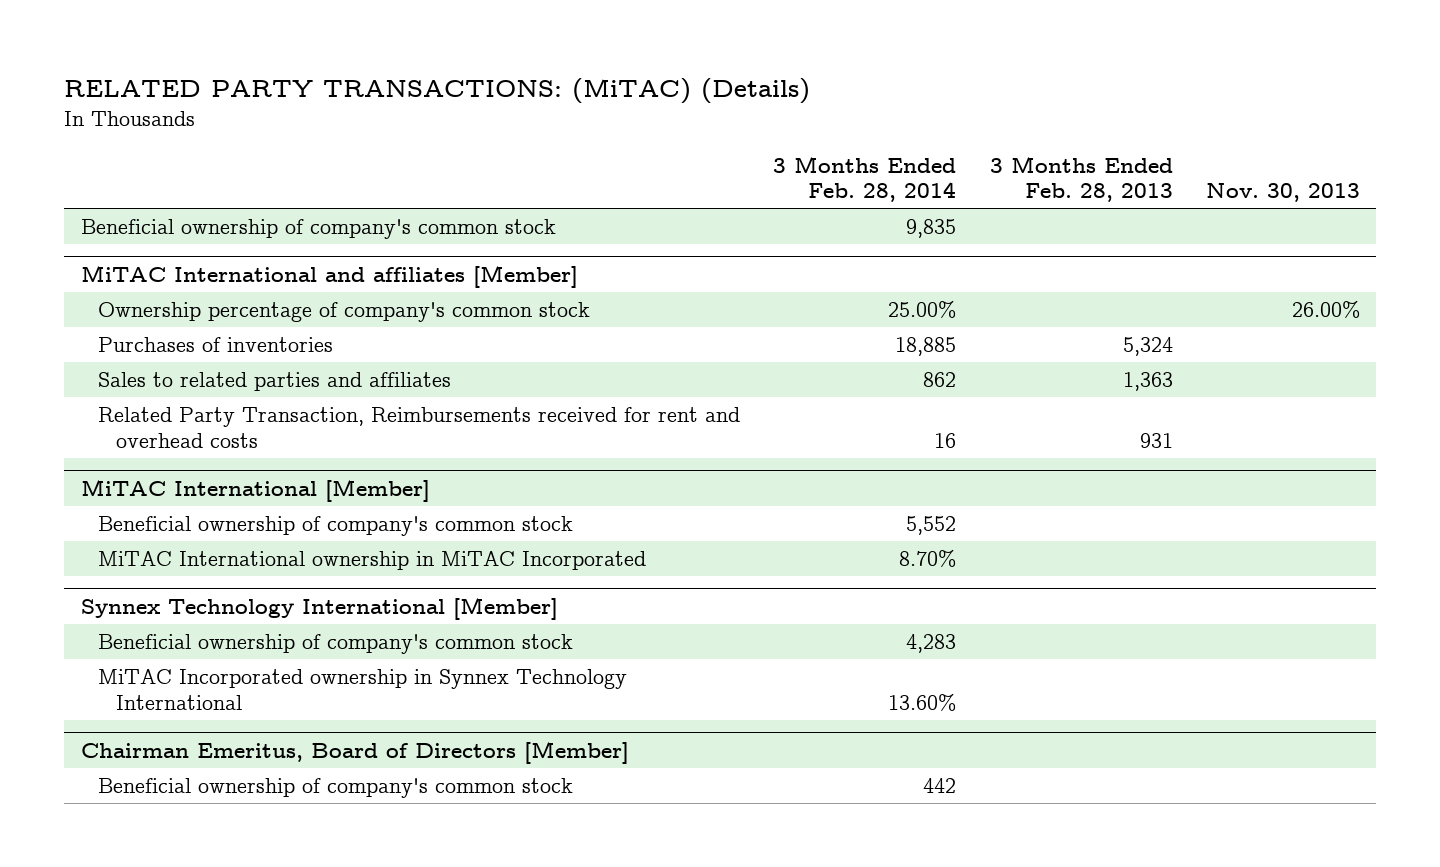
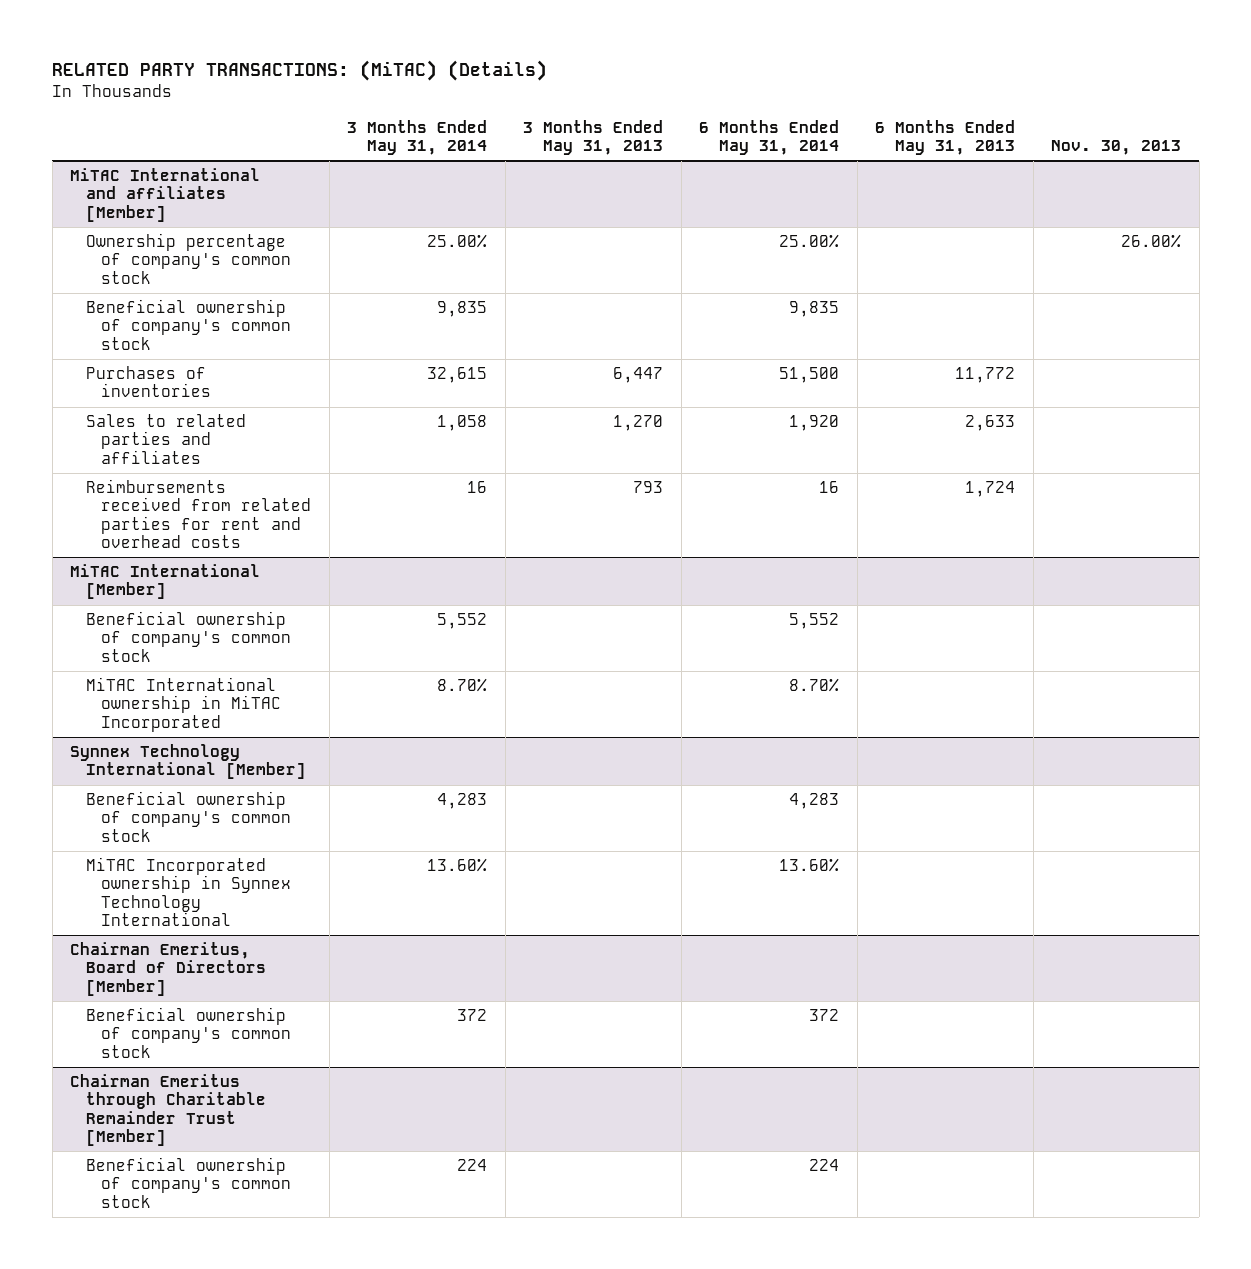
[773,155,957,203] 3 Months Ended Feb. 28, 2014 -> none
[989,155,1173,203] 3 Months Ended Feb. 28, 2013 -> none
none -> [347,119,488,155] 3 Months Ended May 31, 2014
none -> [523,119,664,155] 3 Months Ended May 31, 2013
none -> [699,119,840,155] 6 Months Ended May 31, 2014
none -> [875,119,1016,155] 6 Months Ended May 31, 2013
[80,219,556,240] Beneficial ownership of company's common stock -> none
none -> [85,299,292,350] Beneficial ownership of company's common stock
[98,407,741,448] Related Party Transaction, Reimbursements received for rent and overhead costs -> [85,479,312,548] Reimbursements received from related parties for rent and overhead costs
none -> [70,1074,266,1146] Chairman Emeritus through Charitable Remainder Trust [Member]
none -> [85,1157,292,1208] Beneficial ownership of company's common stock

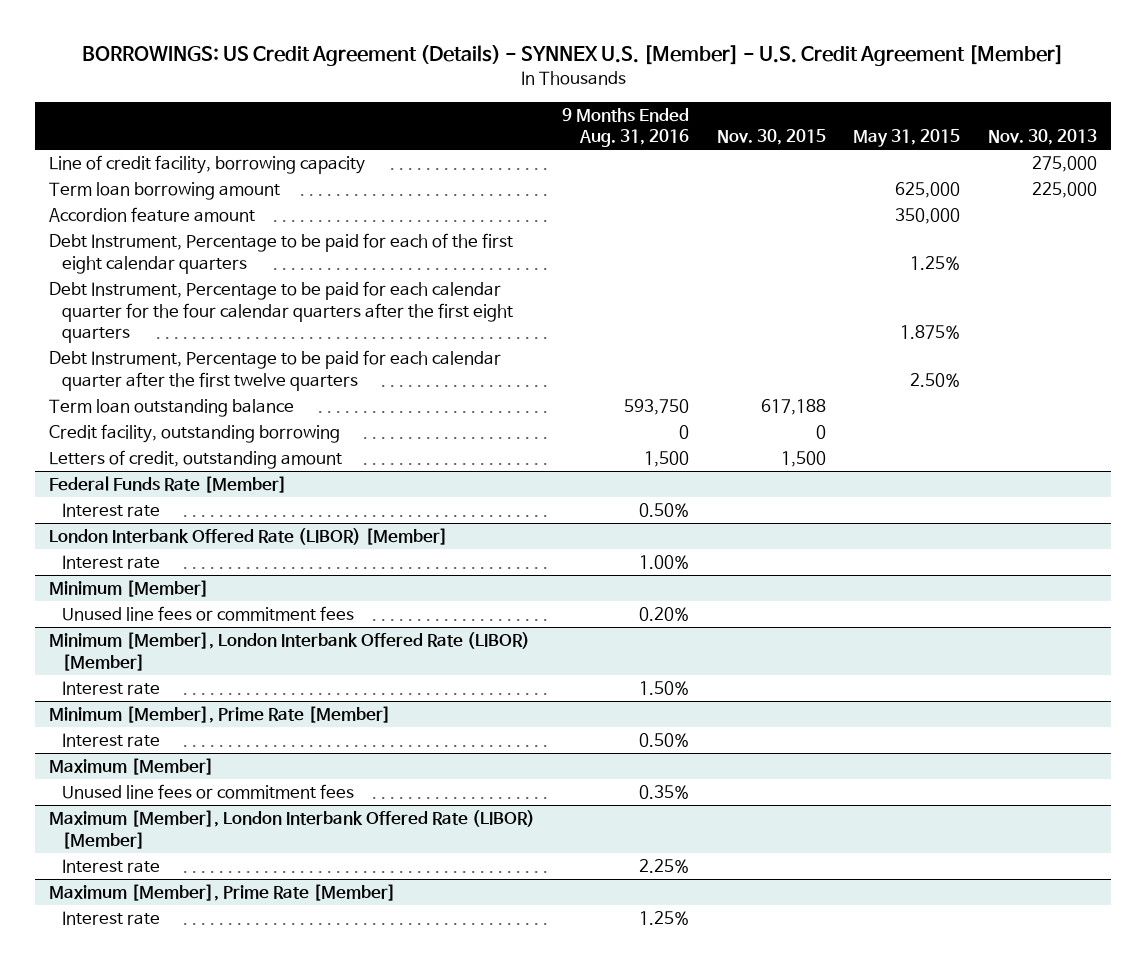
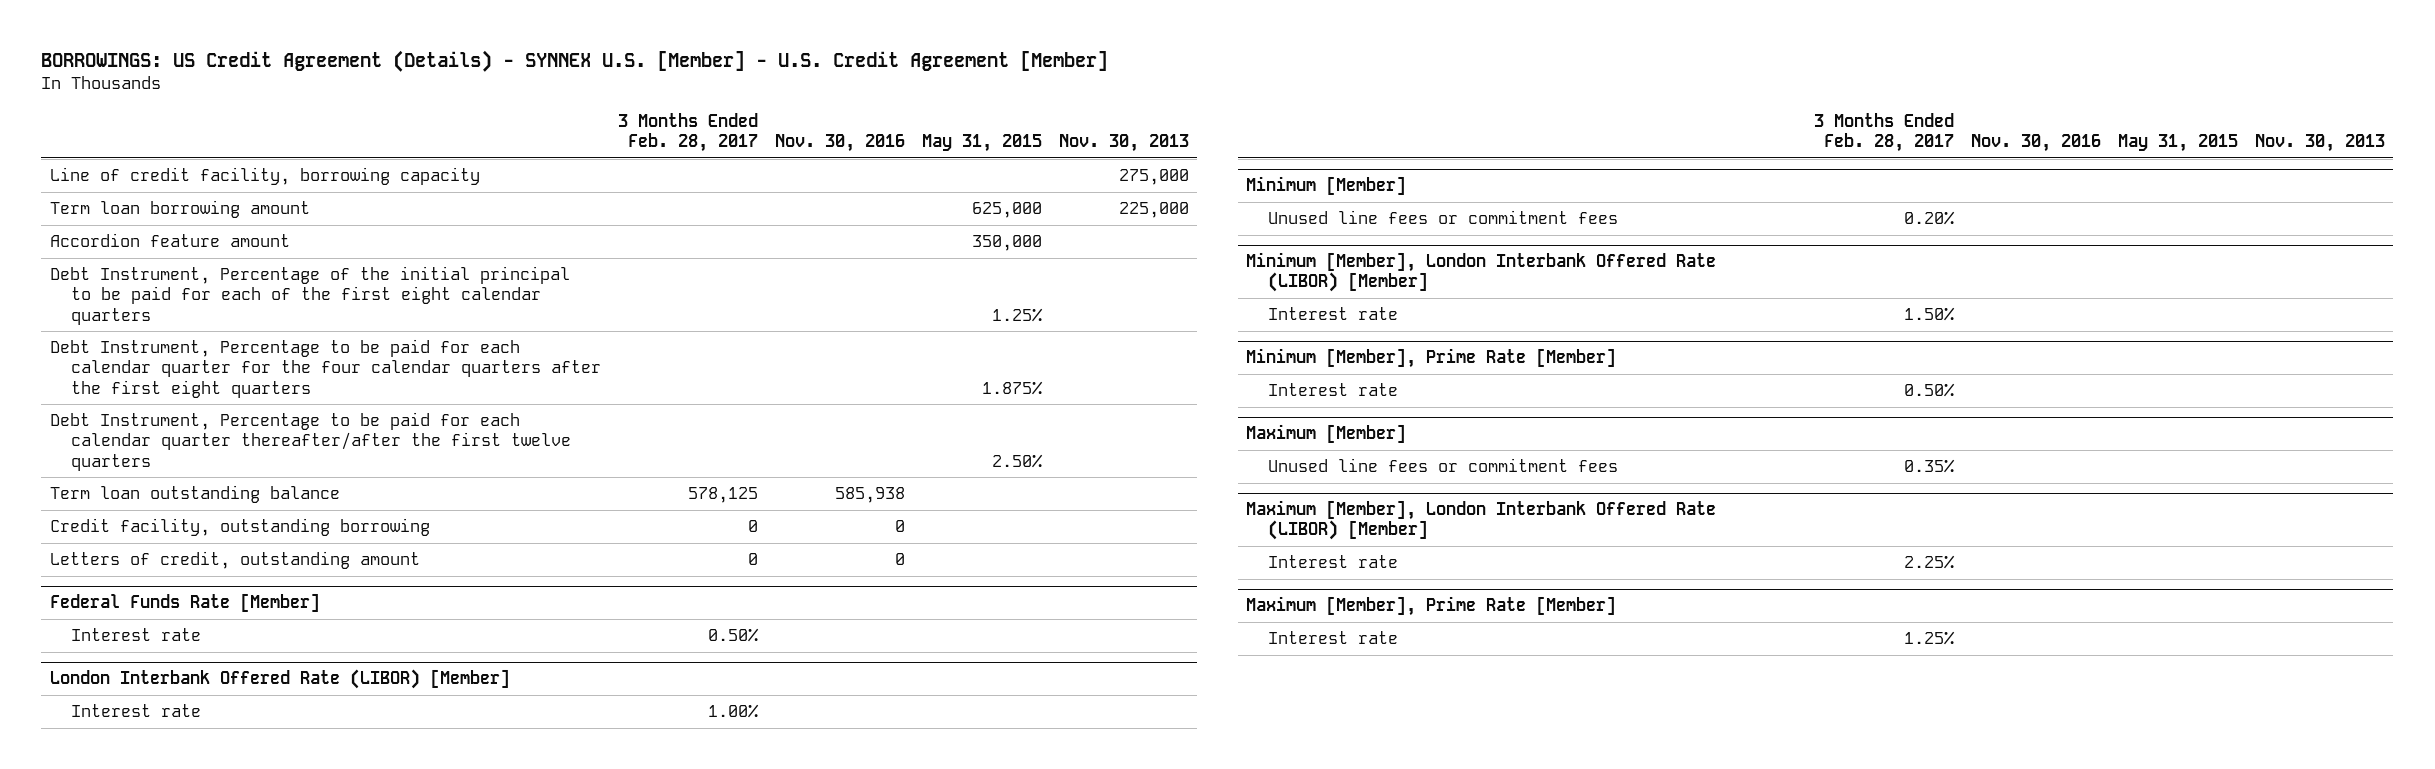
[562,107,690,148] 9 Months Ended Aug. 31, 2016 -> none
[716,129,826,146] Nov. 30, 2015 -> none
none -> [618,112,759,153] 3 Months Ended Feb. 28, 2017
none -> [774,134,905,153] Nov. 30, 2016
[48,233,513,274] Debt Instrument, Percentage to be paid for each of the first eight calendar quarters -> [49,266,570,325] Debt Instrument, Percentage of the initial principal to be paid for each of the first eight calendar quarters
[48,350,501,391] Debt Instrument, Percentage to be paid for each calendar quarter after the first twelve quarters -> [49,412,572,471] Debt Instrument, Percentage to be paid for each calendar quarter thereafter/after the first twelve quarters

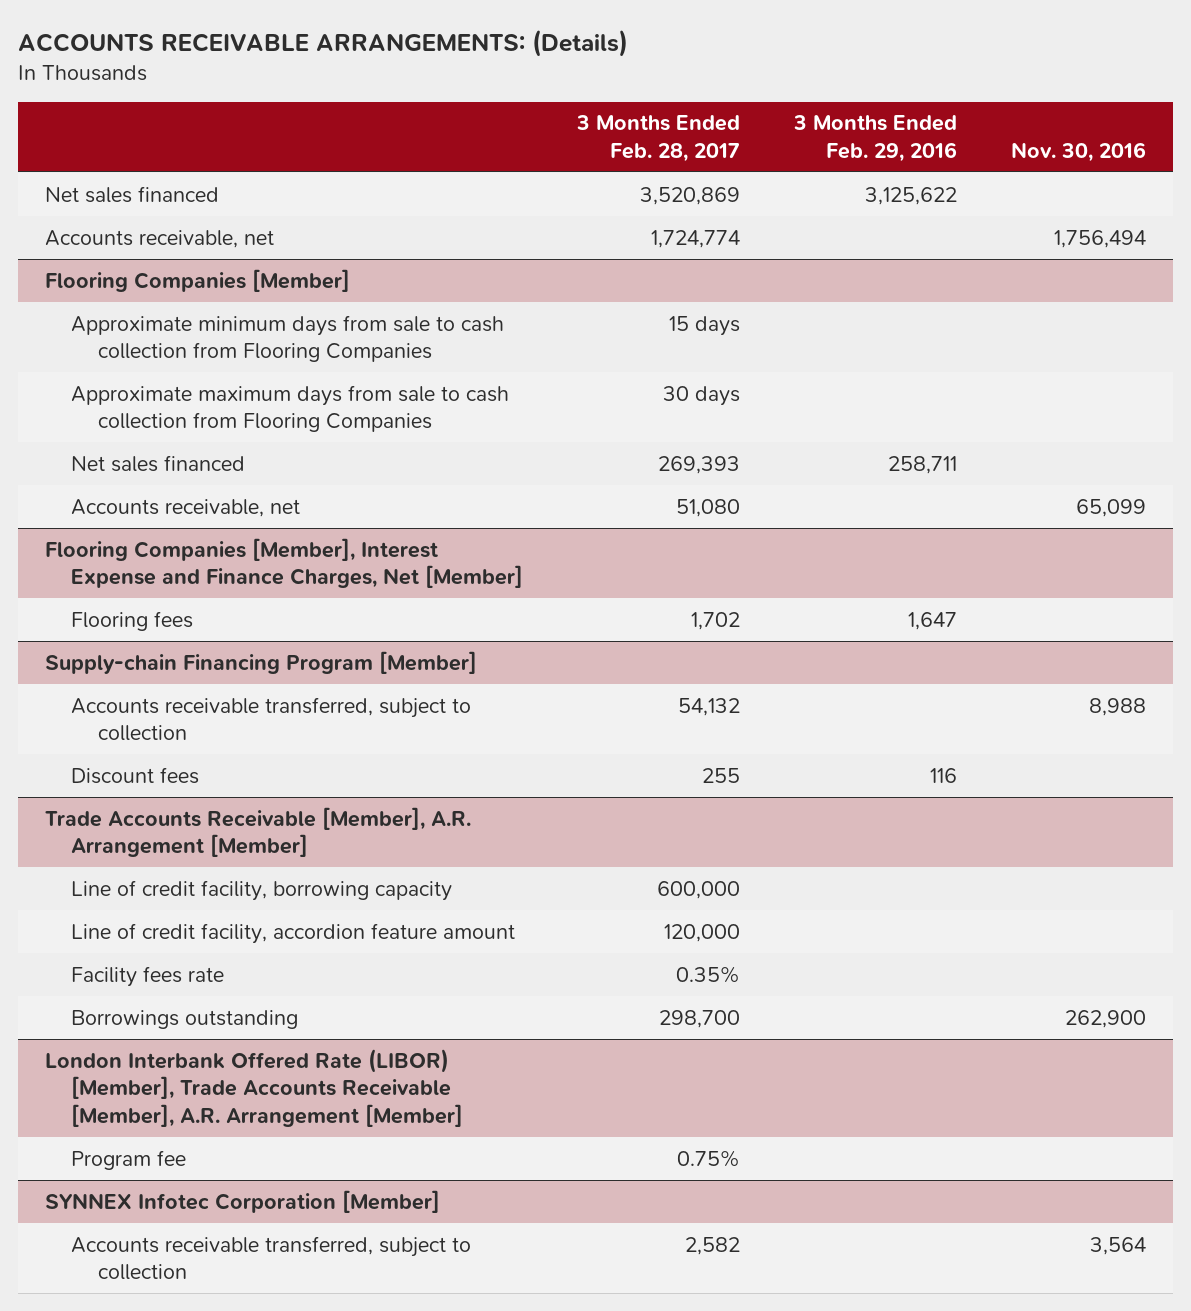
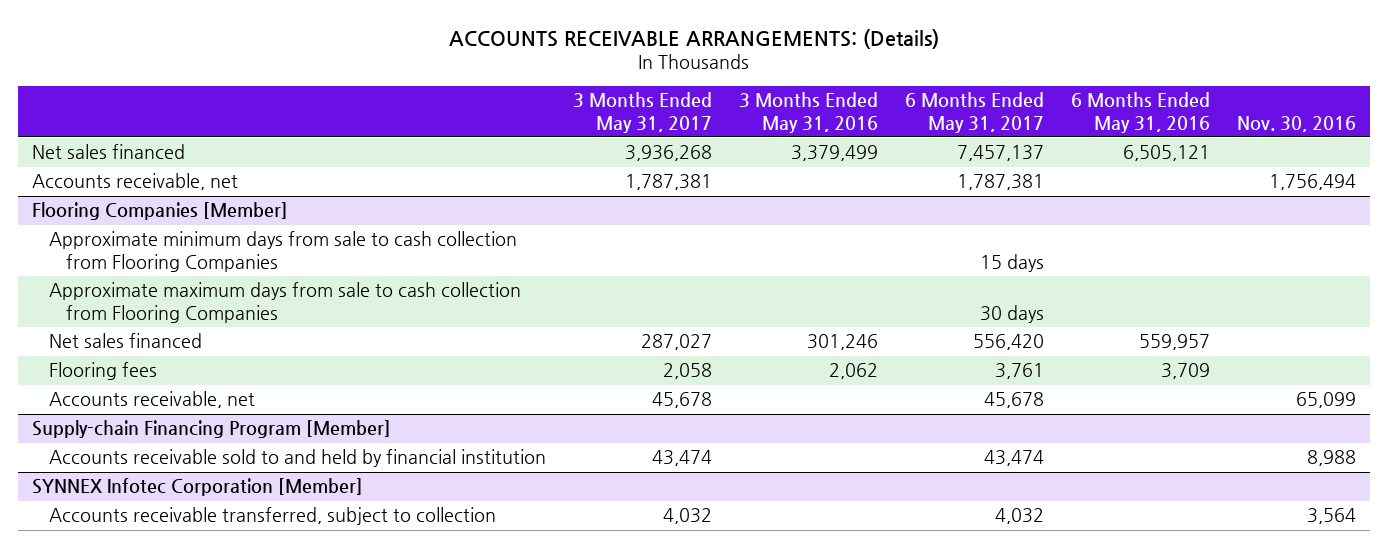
[576,115,741,162] 3 Months Ended Feb. 28, 2017 -> none
[793,115,958,162] 3 Months Ended Feb. 29, 2016 -> none
none -> [572,92,712,133] 3 Months Ended May 31, 2017
none -> [739,92,879,133] 3 Months Ended May 31, 2016
none -> [905,92,1045,133] 6 Months Ended May 31, 2017
none -> [1071,92,1211,133] 6 Months Ended May 31, 2016
none -> [48,362,157,381] Flooring fees
[44,537,524,589] Flooring Companies [Member], Interest Expense and Finance Charges, Net [Member] -> none
[71,610,194,631] Flooring fees -> none
[71,766,200,784] Discount fees -> none
[44,806,471,858] Trade Accounts Receivable [Member], A.R. Arrangement [Member] -> none
[71,879,453,901] Line of credit facility, borrowing capacity -> none
[71,922,516,944] Line of credit facility, accordion feature amount -> none
[71,965,225,987] Facility fees rate -> none
[71,1009,299,1029] Borrowings outstanding -> none
[44,1048,464,1127] London Interbank Offered Rate (LIBOR) [Member], Trade Accounts Receivable [Member], A.R. Arrangement [Member] -> none
[71,1149,187,1170] Program fee -> none
[71,696,472,742] Accounts receivable transferred, subject to collection -> [48,449,546,468] Accounts receivable sold to and held by financial institution

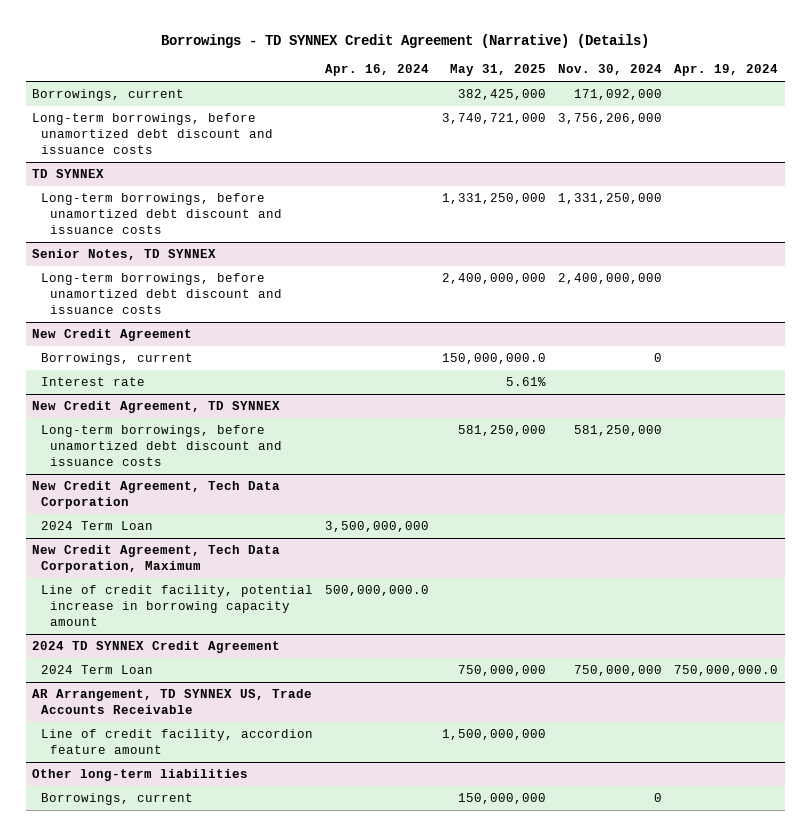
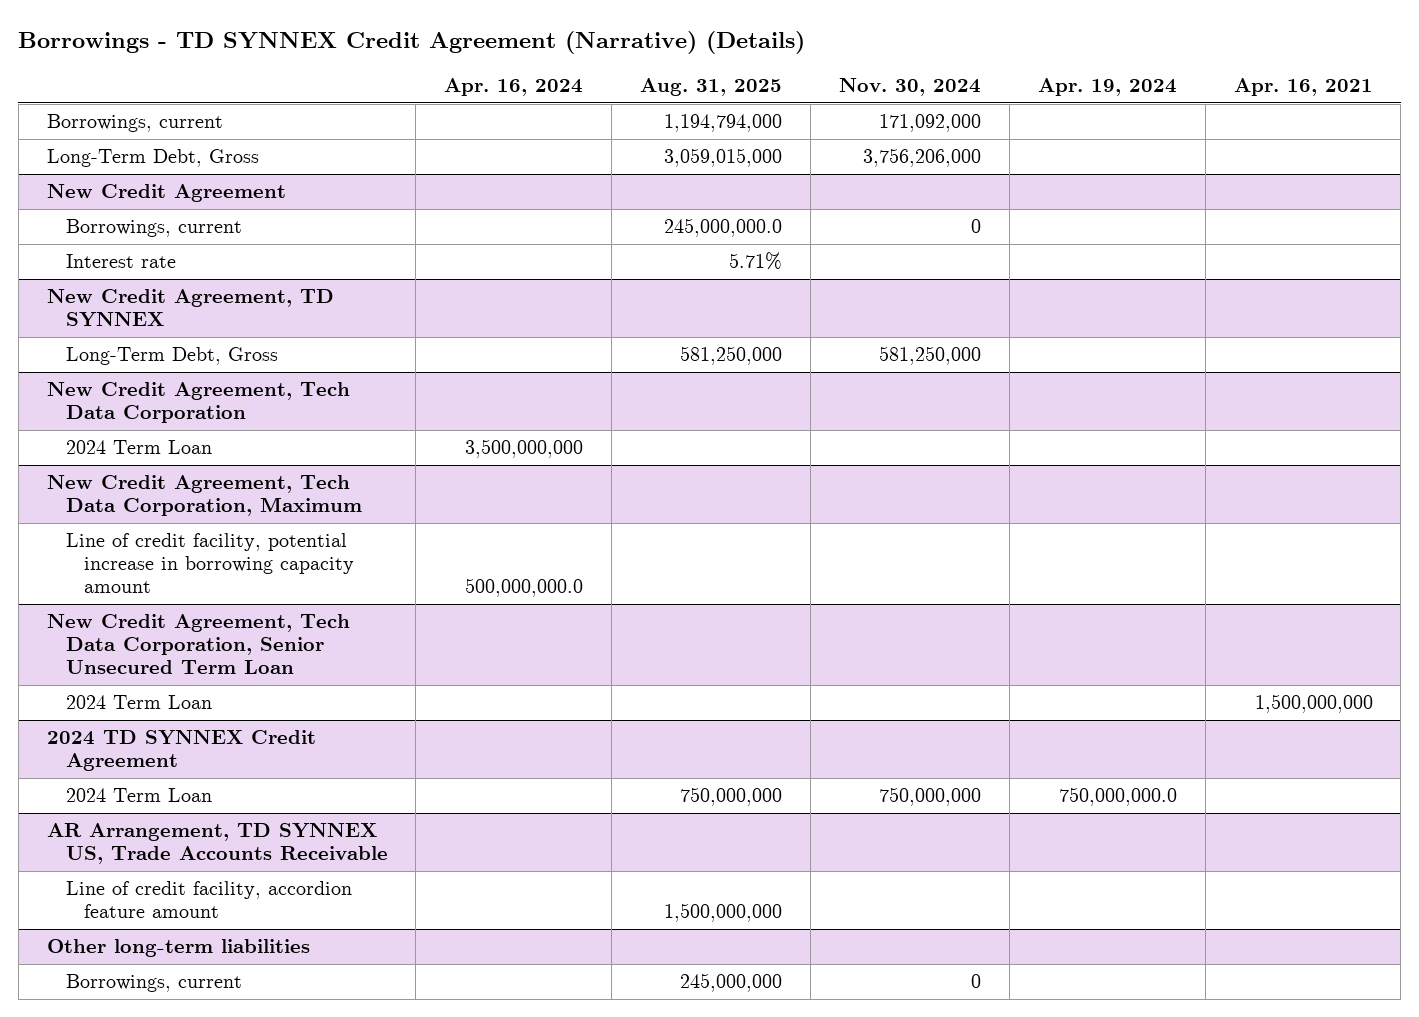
[449,64,546,77] May 31, 2025 -> none
none -> [640,78,783,97] Aug. 31, 2025
none -> [1233,78,1373,97] Apr. 16, 2021
[31,169,104,179] TD SYNNEX -> none
[41,193,283,235] Long-term borrowings, before unamortized debt discount and issuance costs -> none
[31,249,216,261] Senior Notes, TD SYNNEX -> none
[41,273,283,315] Long-term borrowings, before unamortized debt discount and issuance costs -> none
[31,113,274,155] Long-term borrowings, before unamortized debt discount and issuance costs -> [46,149,259,168] Long-Term Debt, Gross
[41,425,283,467] Long-term borrowings, before unamortized debt discount and issuance costs -> [65,347,278,366] Long-Term Debt, Gross
none -> [46,614,350,675] New Credit Agreement, Tech Data Corporation, Senior Unsecured Term Loan
none -> [65,695,212,710] 2024 Term Loan

